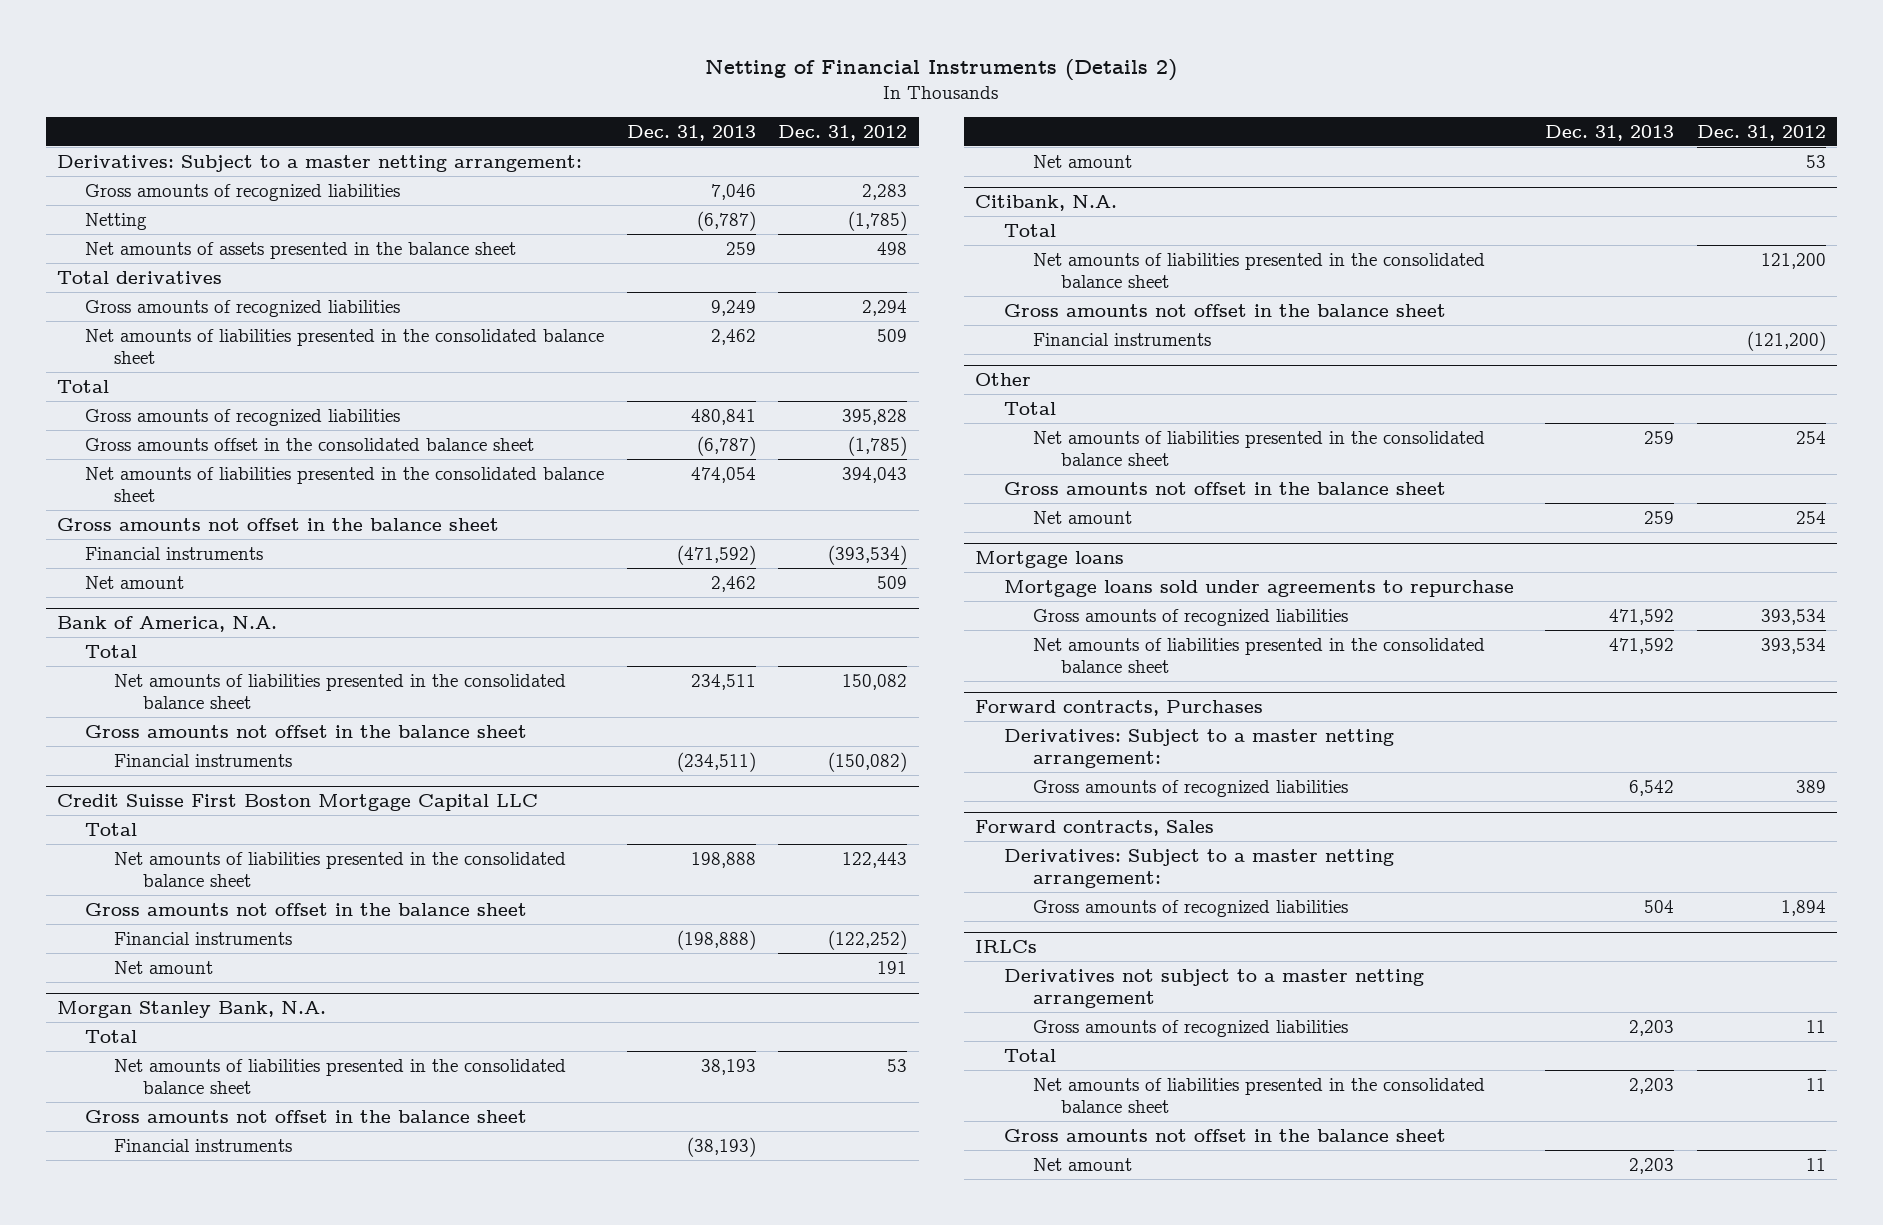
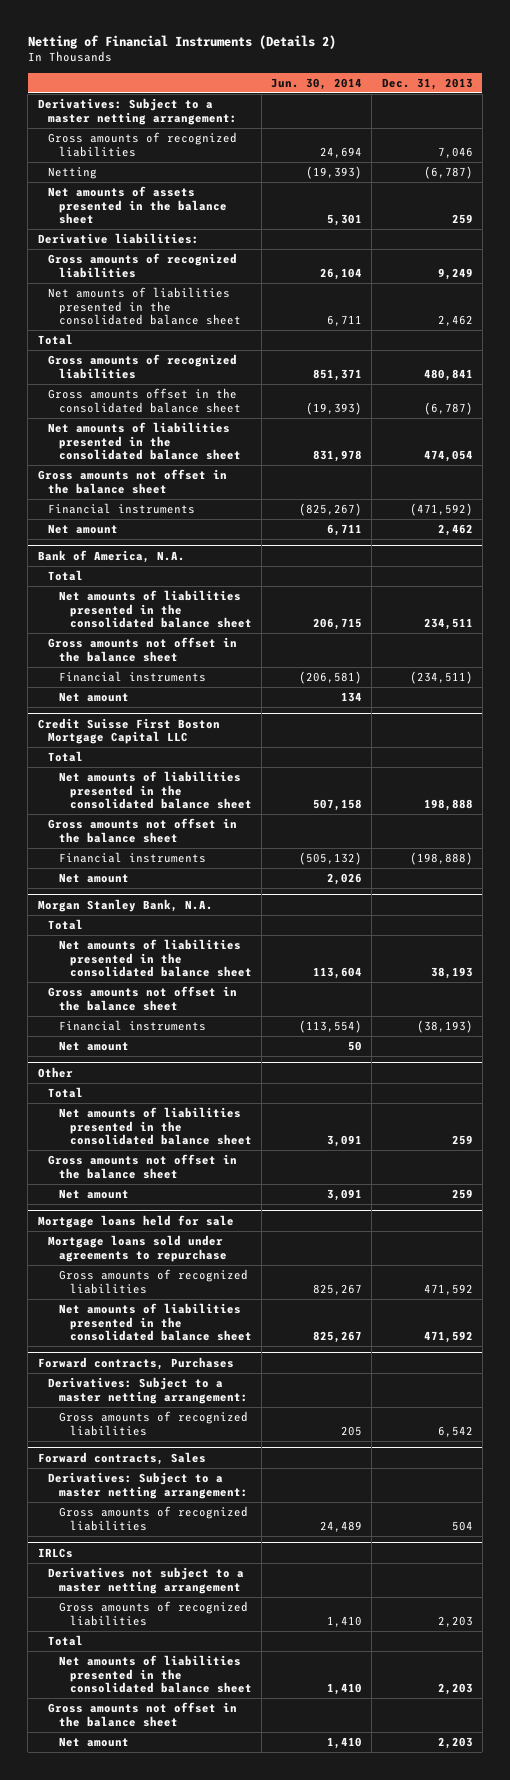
[778,124,908,141] Dec. 31, 2012 -> none
none -> [271,77,363,90] Jun. 30, 2014
[56,270,222,284] Total derivatives -> [37,233,199,245] Derivative liabilities:
none -> [59,692,130,703] Net amount
[975,194,1118,211] Citibank, N.A. -> none
[1004,223,1057,237] Total -> none
[1032,252,1485,289] Net amounts of liabilities presented in the consolidated balance sheet -> none
[1004,303,1447,317] Gross amounts not offset in the balance sheet -> none
[1032,332,1211,346] Financial instruments -> none
[975,550,1125,568] Mortgage loans -> none
none -> [37,1214,234,1228] Mortgage loans held for sale

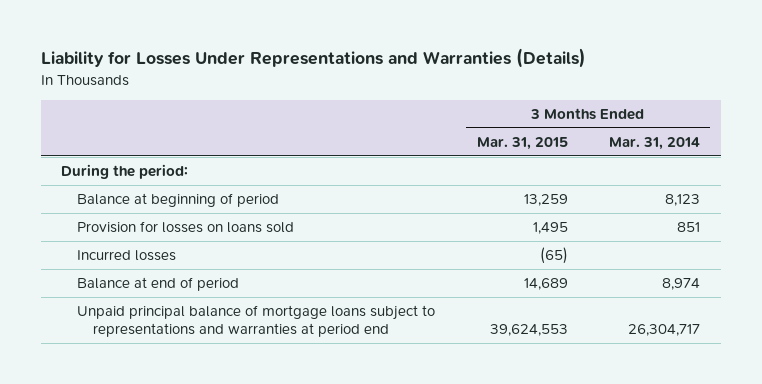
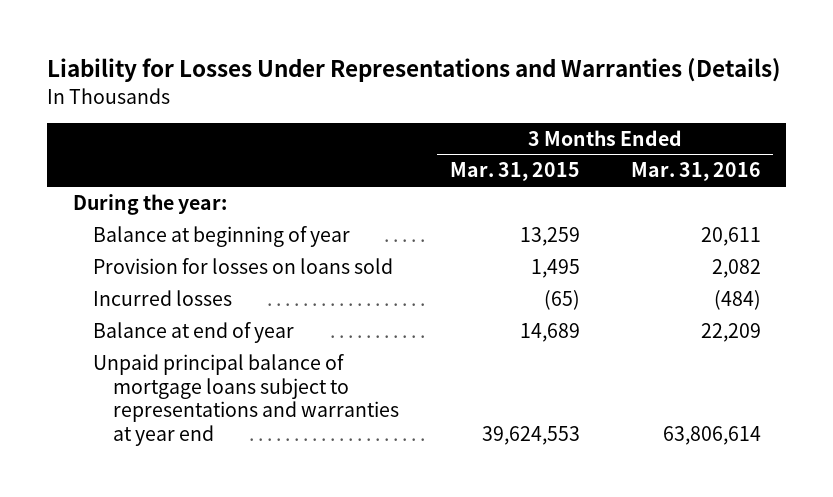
[609,136,701,150] Mar. 31, 2014 -> none
none -> [630,162,761,182] Mar. 31, 2016
[61,164,189,180] During the period: -> [72,193,227,215] During the year:
[77,193,280,208] Balance at beginning of period -> [93,225,351,247] Balance at beginning of year
[77,277,240,292] Balance at end of period -> [93,321,295,343] Balance at end of year
[77,305,436,338] Unpaid principal balance of mortgage loans subject to representations and warranties at period end -> [93,353,400,446] Unpaid principal balance of mortgage loans subject to representations and warranties at year end

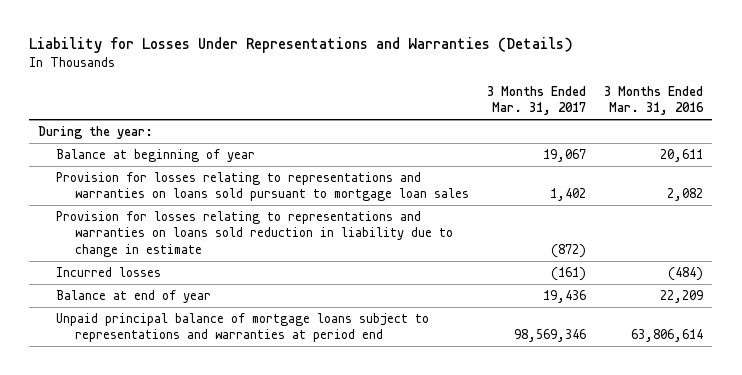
[450,162,581,182] Mar. 31, 2015 -> none
none -> [486,85,586,116] 3 Months Ended Mar. 31, 2017
[93,257,394,274] Provision for losses on loans sold -> [56,171,469,202] Provision for losses relating to representations and warranties on loans sold pursuant to mortgage loan sales
none -> [56,210,453,257] Provision for losses relating to representations and warranties on loans sold reduction in liability due to change in estimate
[93,353,400,446] Unpaid principal balance of mortgage loans subject to representations and warranties at year end -> [56,312,430,343] Unpaid principal balance of mortgage loans subject to representations and warranties at period end

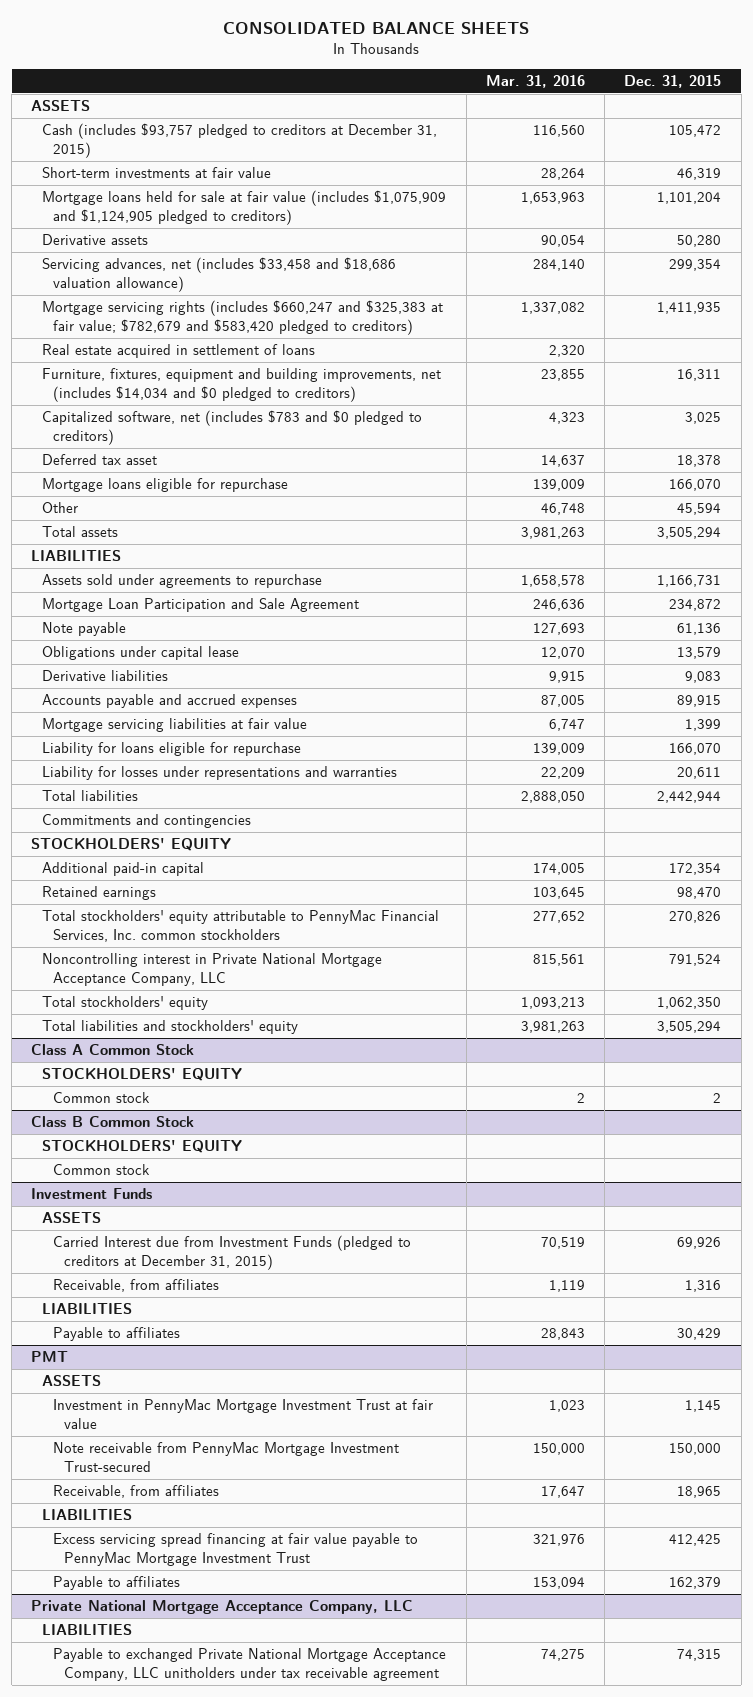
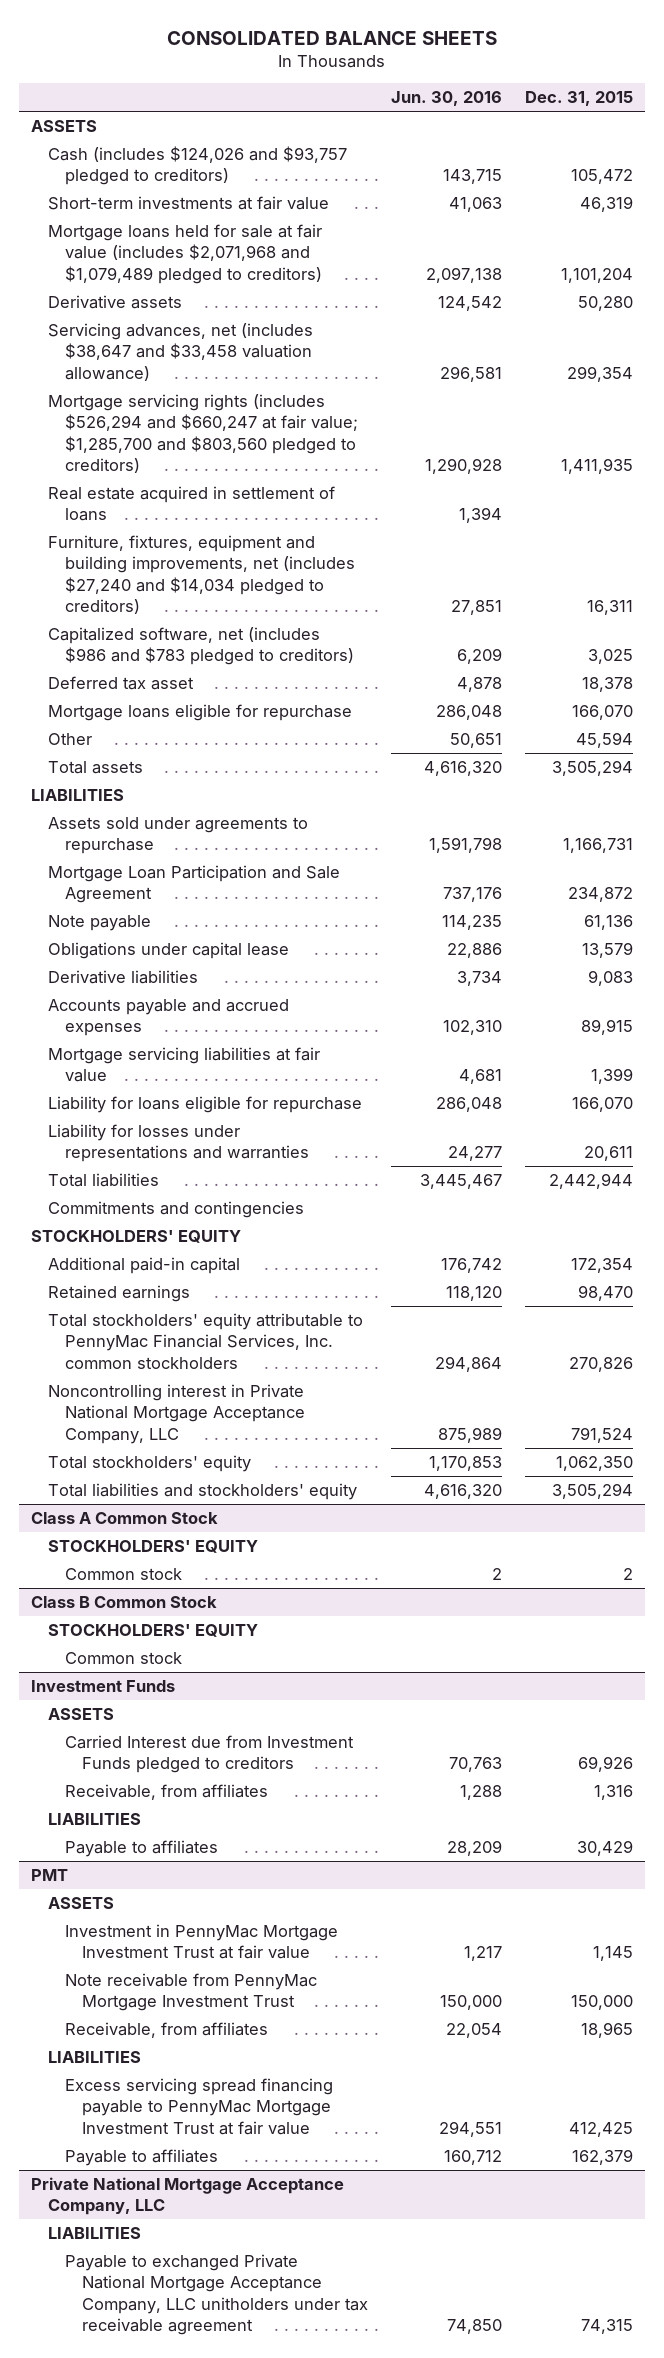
[485,74,585,88] Mar. 31, 2016 -> none
none -> [390,91,502,107] Jun. 30, 2016
[42,123,438,159] Cash (includes $93,757 pledged to creditors at December 31, 2015) -> [47,146,347,186] Cash (includes $124,026 and $93,757 pledged to creditors)
[42,190,447,226] Mortgage loans held for sale at fair value (includes $1,075,909 and $1,124,905 pledged to creditors) -> [47,224,322,284] Mortgage loans held for sale at fair value (includes $2,071,968 and $1,079,489 pledged to creditors)
[42,257,397,293] Servicing advances, net (includes $33,458 and $18,686 valuation allowance) -> [47,323,313,381] Servicing advances, net (includes $38,647 and $33,458 valuation allowance)
[42,300,444,336] Mortgage servicing rights (includes $660,247 and $325,383 at fair value; $782,679 and $583,420 pledged to creditors) -> [47,394,358,474] Mortgage servicing rights (includes $526,294 and $660,247 at fair value; $1,285,700 and $803,560 pledged to creditors)
[42,368,442,403] Furniture, fixtures, equipment and building improvements, net (includes $14,034 and $0 pledged to creditors) -> [47,535,355,615] Furniture, fixtures, equipment and building improvements, net (includes $27,240 and $14,034 pledged to creditors)
[42,410,423,446] Capitalized software, net (includes $783 and $0 pledged to creditors) -> [47,627,354,666] Capitalized software, net (includes $986 and $783 pledged to creditors)
[53,1235,412,1271] Carried Interest due from Investment Funds (pledged to creditors at December 31, 2015) -> [64,1735,354,1774] Carried Interest due from Investment Funds pledged to creditors
[53,1442,400,1473] Note receivable from PennyMac Mortgage Investment Trust-secured -> [64,1973,317,2012] Note receivable from PennyMac Mortgage Investment Trust
[53,1533,419,1567] Excess servicing spread financing at fair value payable to PennyMac Mortgage Investment Trust -> [64,2078,333,2135] Excess servicing spread financing payable to PennyMac Mortgage Investment Trust at fair value

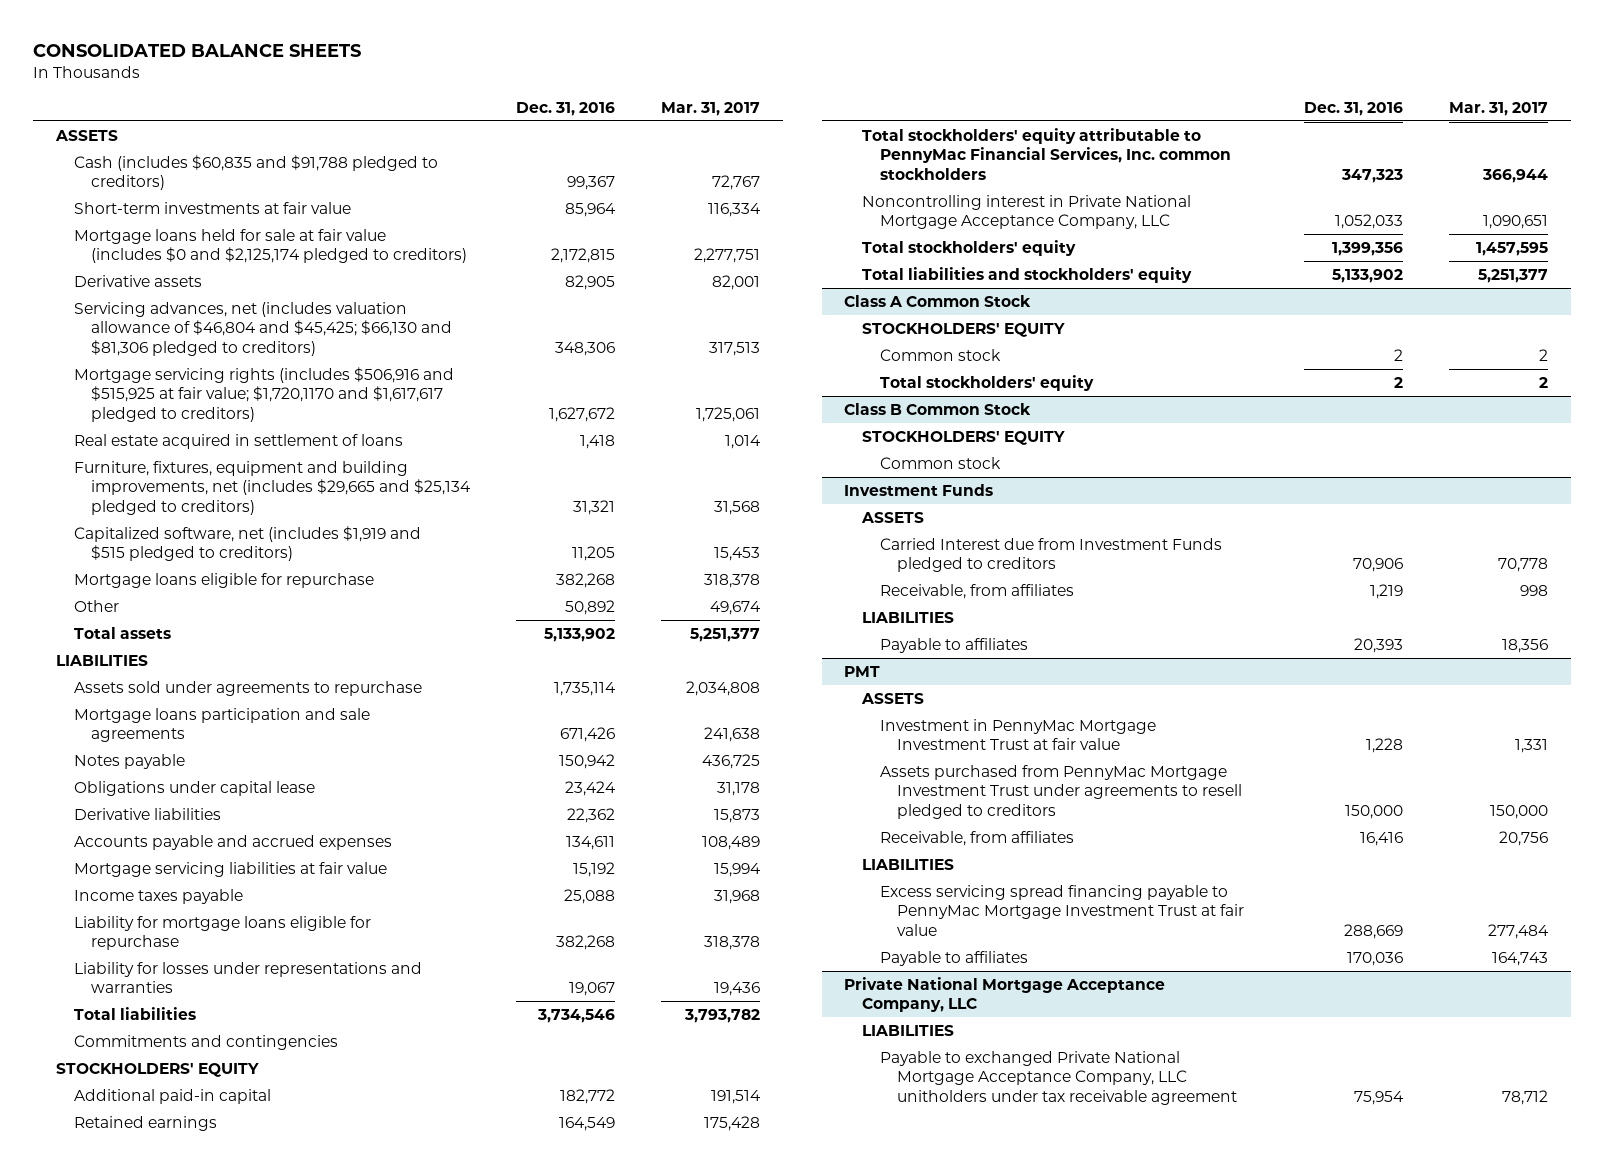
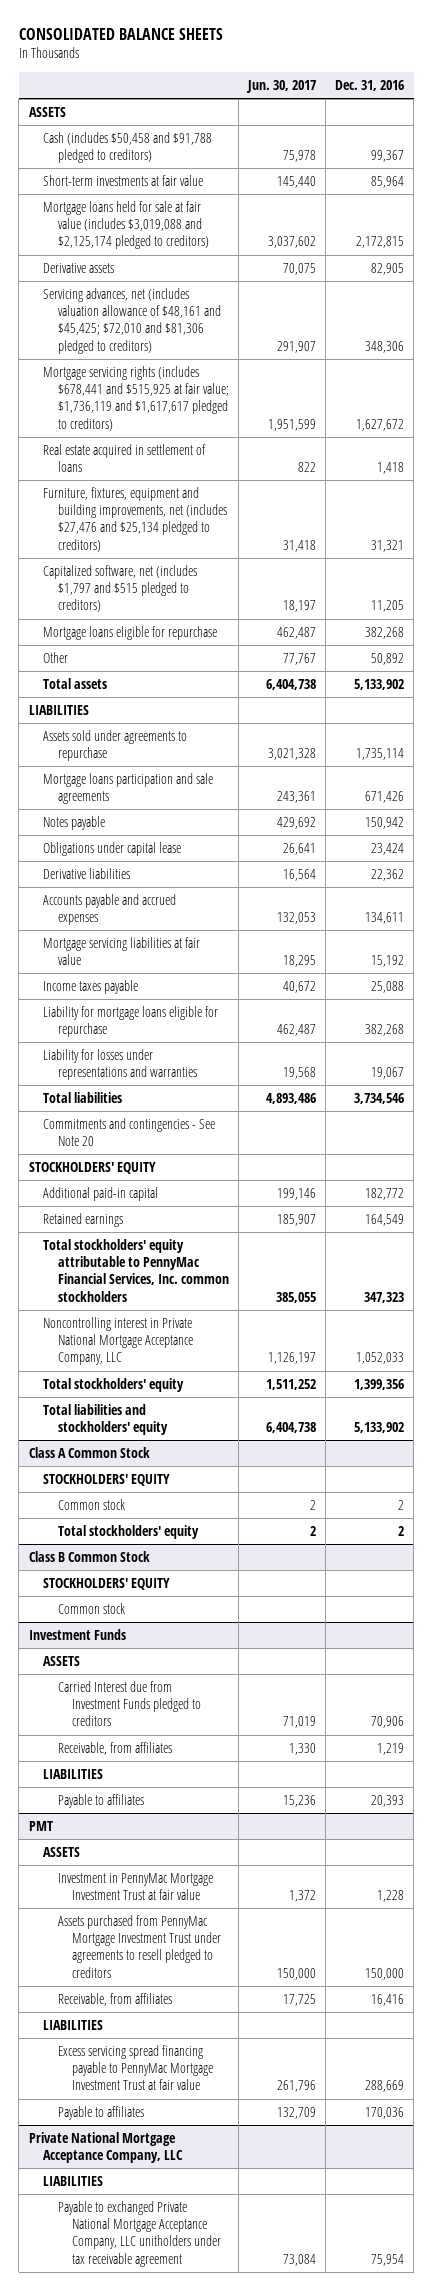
[660,101,760,116] Mar. 31, 2017 -> none
none -> [245,79,316,93] Jun. 30, 2017
[73,154,438,191] Cash (includes $60,835 and $91,788 pledged to creditors) -> [43,131,213,164] Cash (includes $50,458 and $91,788 pledged to creditors)
[73,228,468,264] Mortgage loans held for sale at fair value (includes $0 and $2,125,174 pledged to creditors) -> [43,200,209,250] Mortgage loans held for sale at fair value (includes $3,019,088 and $2,125,174 pledged to creditors)
[73,301,453,356] Servicing advances, net (includes valuation allowance of $46,804 and $45,425; $66,130 and $81,306 pledged to creditors) -> [43,287,221,354] Servicing advances, net (includes valuation allowance of $48,161 and $45,425; $72,010 and $81,306 pledged to creditors)
[73,366,454,422] Mortgage servicing rights (includes $506,916 and $515,925 at fair value; $1,720,1170 and $1,617,617 pledged to creditors) -> [43,365,229,431] Mortgage servicing rights (includes $678,441 and $515,925 at fair value; $1,736,119 and $1,617,617 pledged to creditors)
[73,460,472,515] Furniture, fixtures, equipment and building improvements, net (includes $29,665 and $25,134 pledged to creditors) -> [43,486,227,552] Furniture, fixtures, equipment and building improvements, net (includes $27,476 and $25,134 pledged to creditors)
[73,525,421,562] Capitalized software, net (includes $1,919 and $515 pledged to creditors) -> [43,564,198,613] Capitalized software, net (includes $1,797 and $515 pledged to creditors)
[73,1034,338,1050] Commitments and contingencies -> [43,1117,216,1147] Commitments and contingencies - See Note 20

